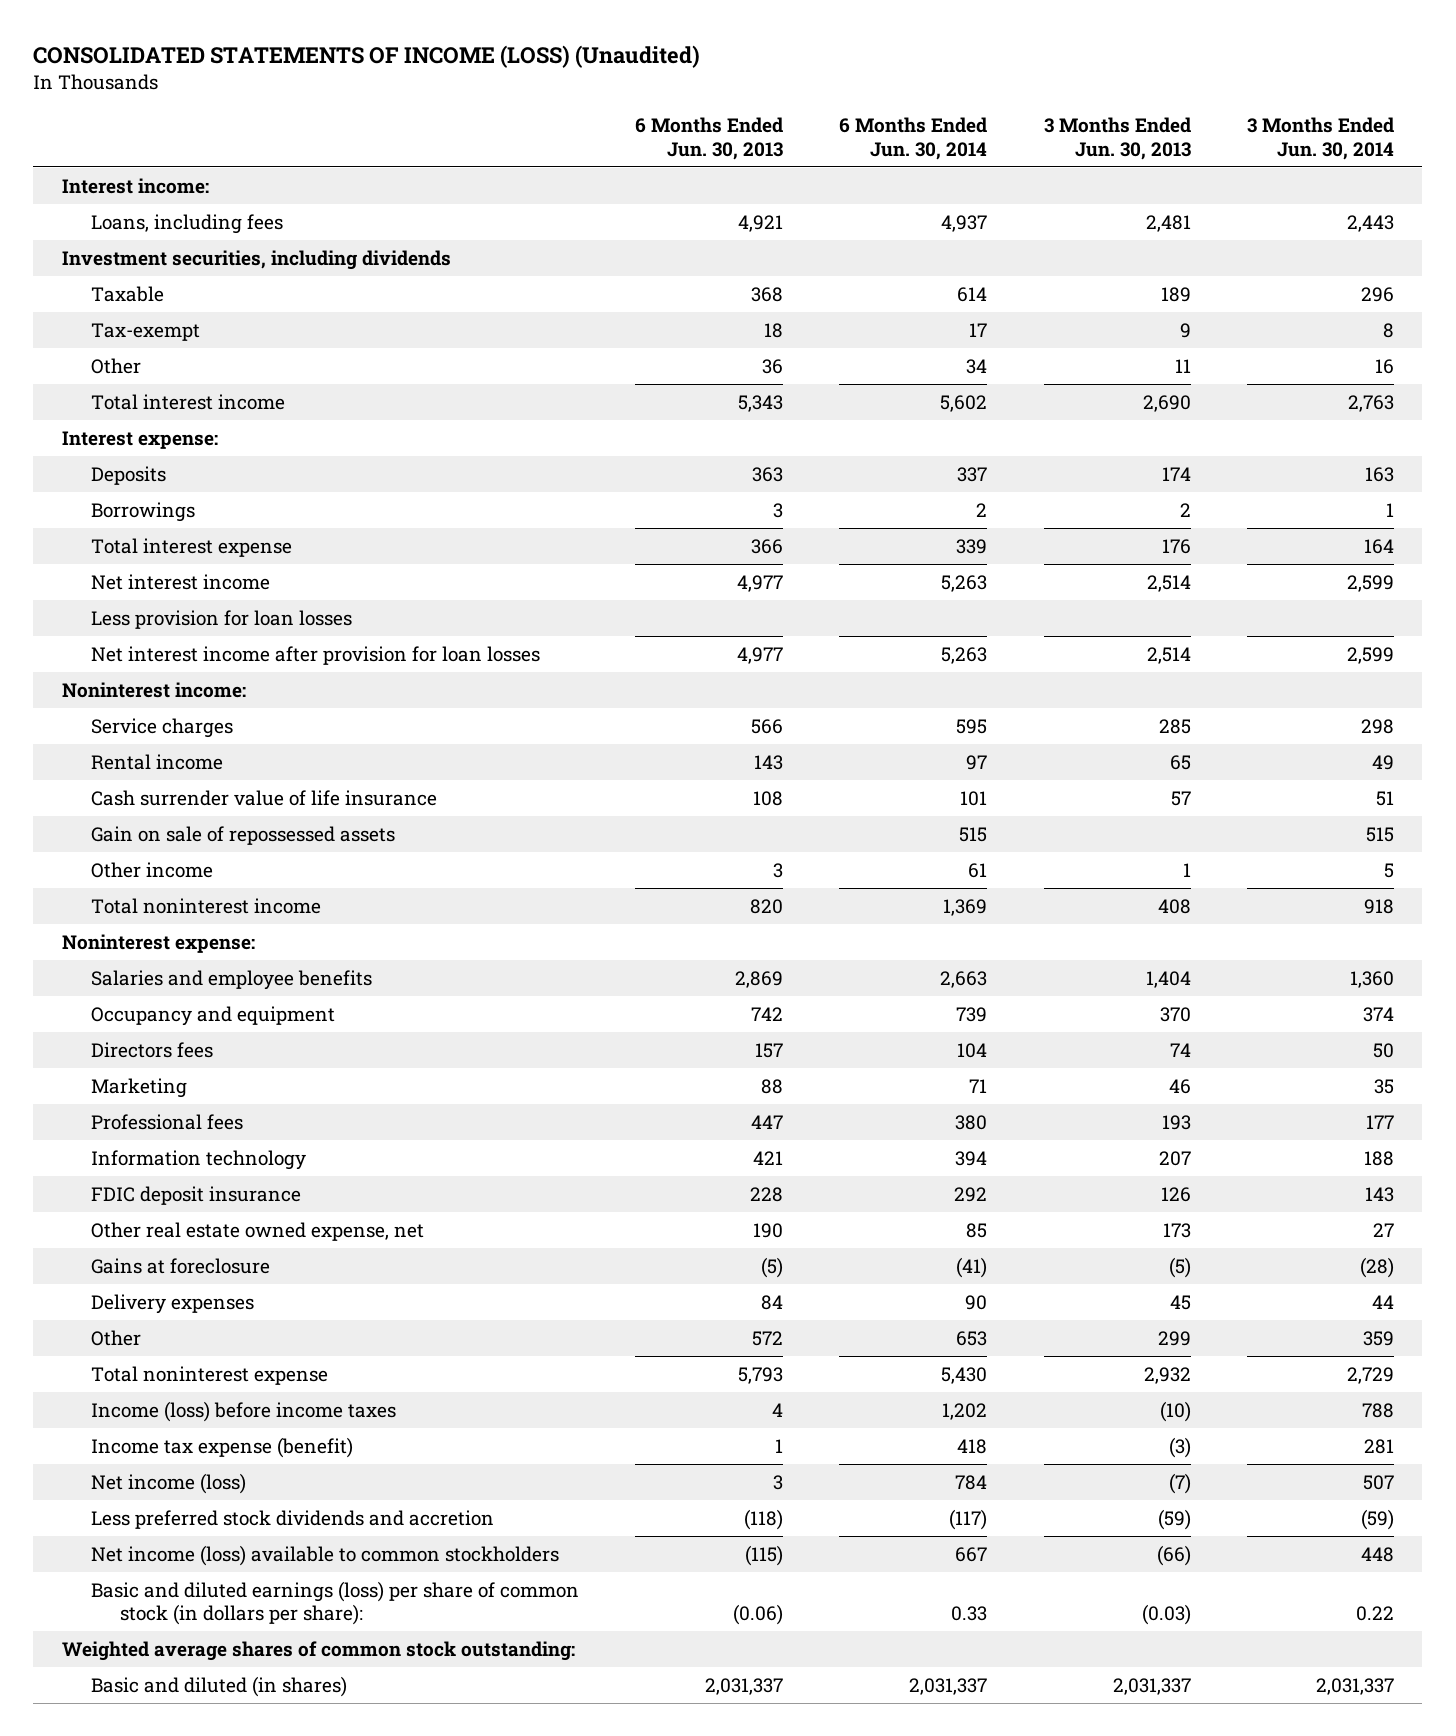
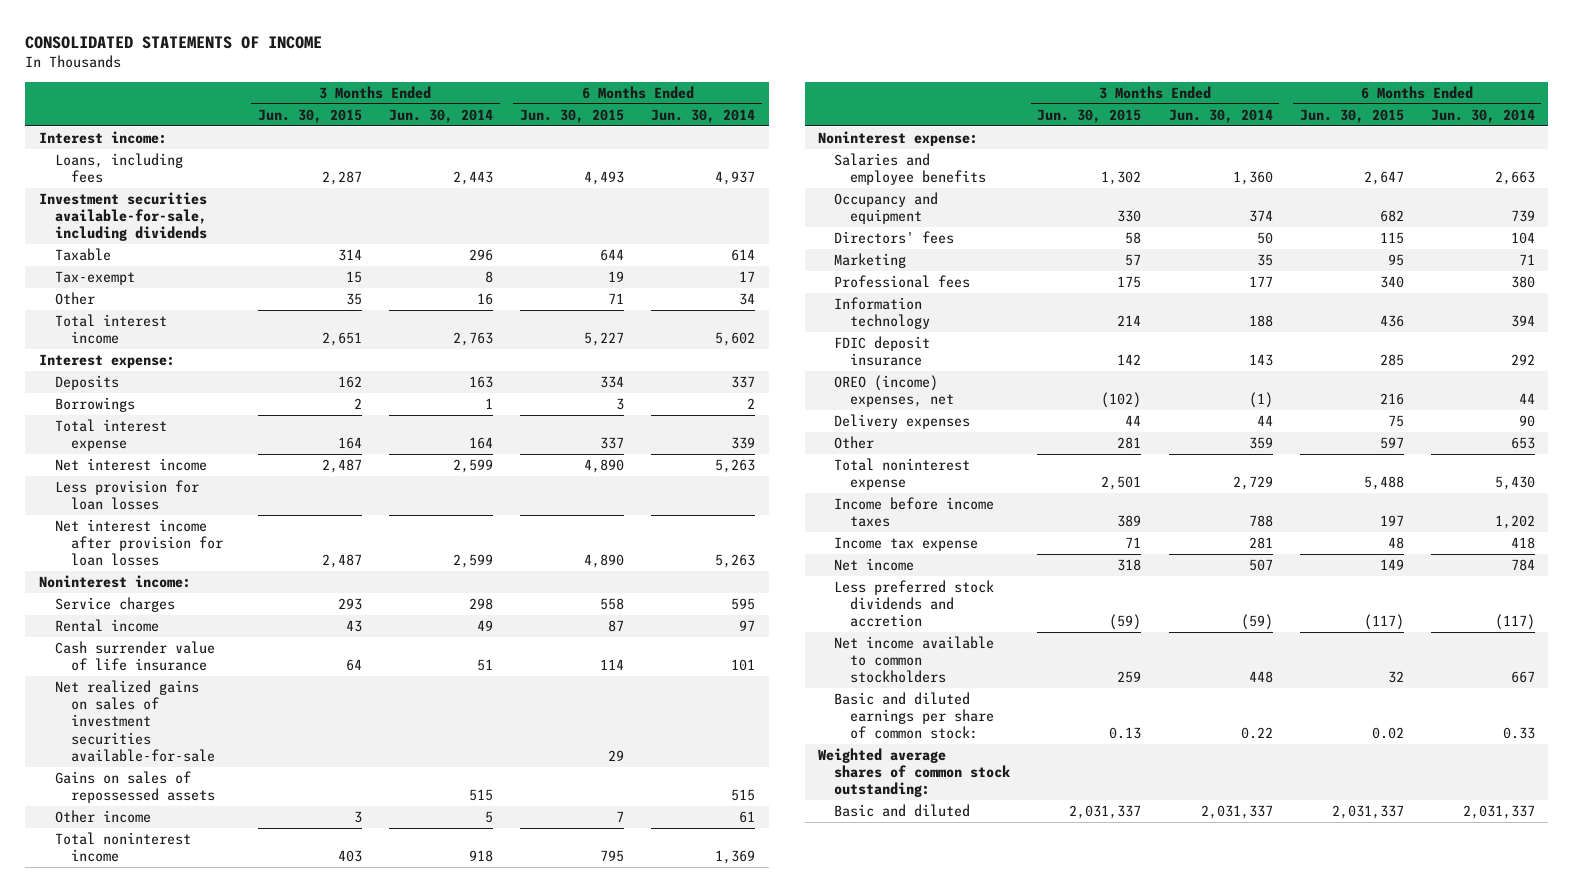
[33,44,701,68] CONSOLIDATED STATEMENTS OF INCOME (LOSS) (Unaudited) -> [25,35,323,49] CONSOLIDATED STATEMENTS OF INCOME
[635,117,784,160] 6 Months Ended Jun. 30, 2013 -> none
[1043,117,1191,160] 3 Months Ended Jun. 30, 2013 -> none
none -> [257,108,362,123] Jun. 30, 2015
none -> [520,108,625,123] Jun. 30, 2015
[61,249,451,270] Investment securities, including dividends -> [38,192,207,242] Investment securities available-for-sale, including dividends
none -> [54,680,215,762] Net realized gains on sales of investment securities available-for-sale
[90,825,395,845] Gain on sale of repossessed assets -> [54,771,215,804] Gains on sales of repossessed assets
[90,1041,213,1058] Directors fees -> [834,231,955,245] Directors' fees
[90,1221,424,1241] Other real estate owned expense, net -> none
[90,1257,270,1274] Gains at foreclosure -> none
none -> [834,375,955,408] OREO (income) expenses, net
[90,1400,396,1422] Income (loss) before income taxes -> [834,497,995,528] Income before income taxes
[90,1436,353,1458] Income tax expense (benefit) -> [834,537,979,552] Income tax expense
[90,1472,246,1494] Net income (loss) -> [834,558,915,572] Net income
[90,1544,559,1566] Net income (loss) available to common stockholders -> [834,636,995,684] Net income available to common stockholders
[90,1580,579,1625] Basic and diluted earnings (loss) per share of common stock (in dollars per share): -> [834,692,995,740] Basic and diluted earnings per share of common stock:
[90,1675,347,1697] Basic and diluted (in shares) -> [834,804,971,818] Basic and diluted

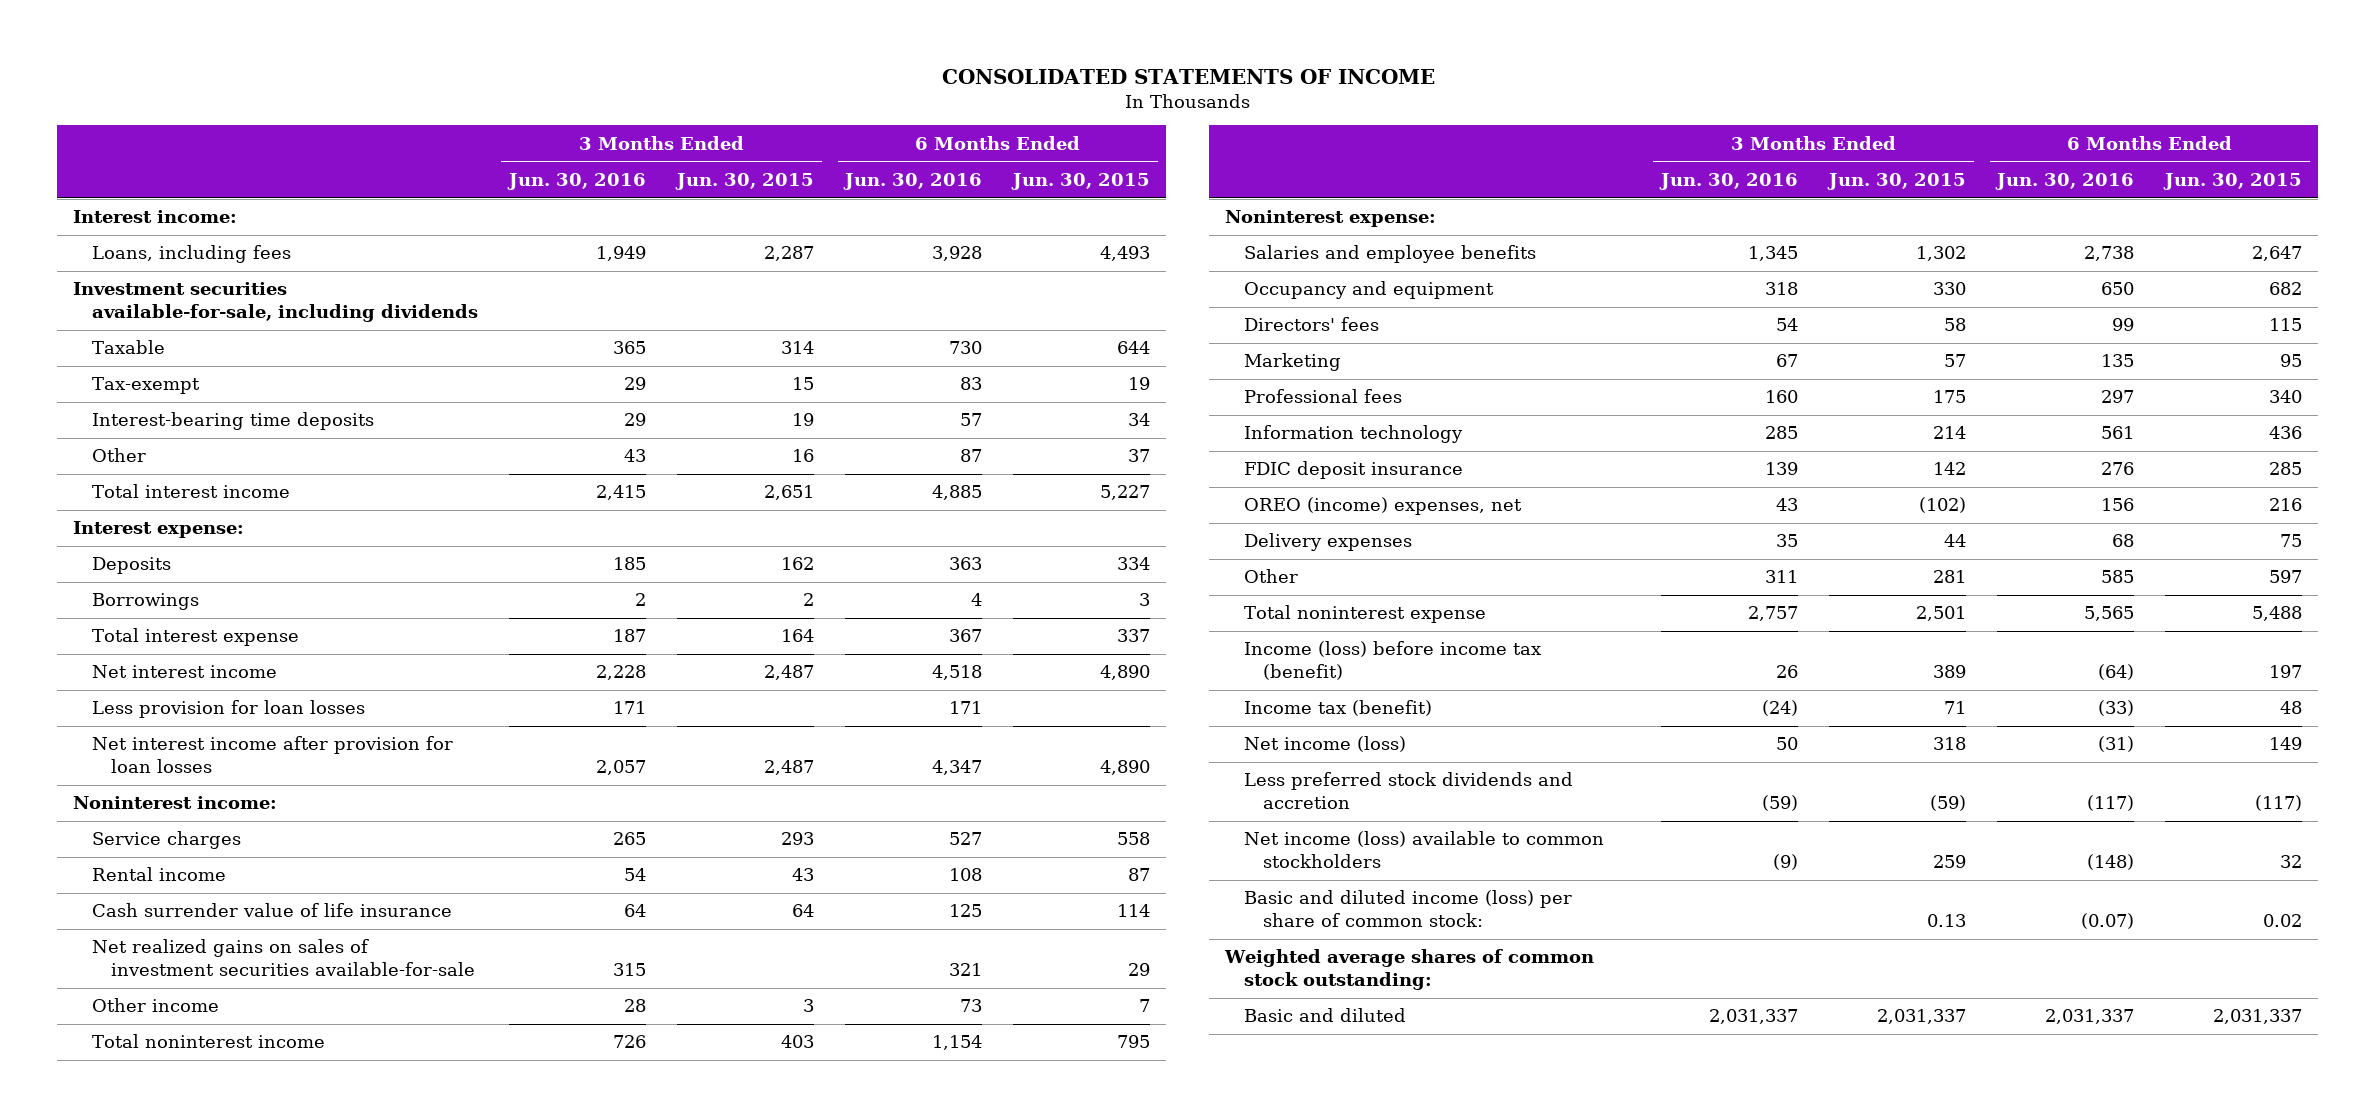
[388,108,493,123] Jun. 30, 2014 -> none
[651,108,756,123] Jun. 30, 2014 -> none
none -> [507,172,647,190] Jun. 30, 2016
none -> [843,172,983,190] Jun. 30, 2016
none -> [92,412,375,431] Interest-bearing time deposits
[345,293,362,306] 35 -> [792,449,815,463] 16
[608,293,625,305] 71 -> [1128,449,1151,463] 37
[54,771,215,804] Gains on sales of repossessed assets -> none
[834,497,995,528] Income before income taxes -> [1244,641,1542,680] Income (loss) before income tax (benefit)
[834,537,979,552] Income tax expense -> [1244,700,1433,717] Income tax (benefit)
[834,558,915,572] Net income -> [1244,736,1407,753] Net income (loss)
[834,636,995,684] Net income available to common stockholders -> [1244,831,1605,868] Net income (loss) available to common stockholders
[834,692,995,740] Basic and diluted earnings per share of common stock: -> [1244,890,1573,927] Basic and diluted income (loss) per share of common stock:

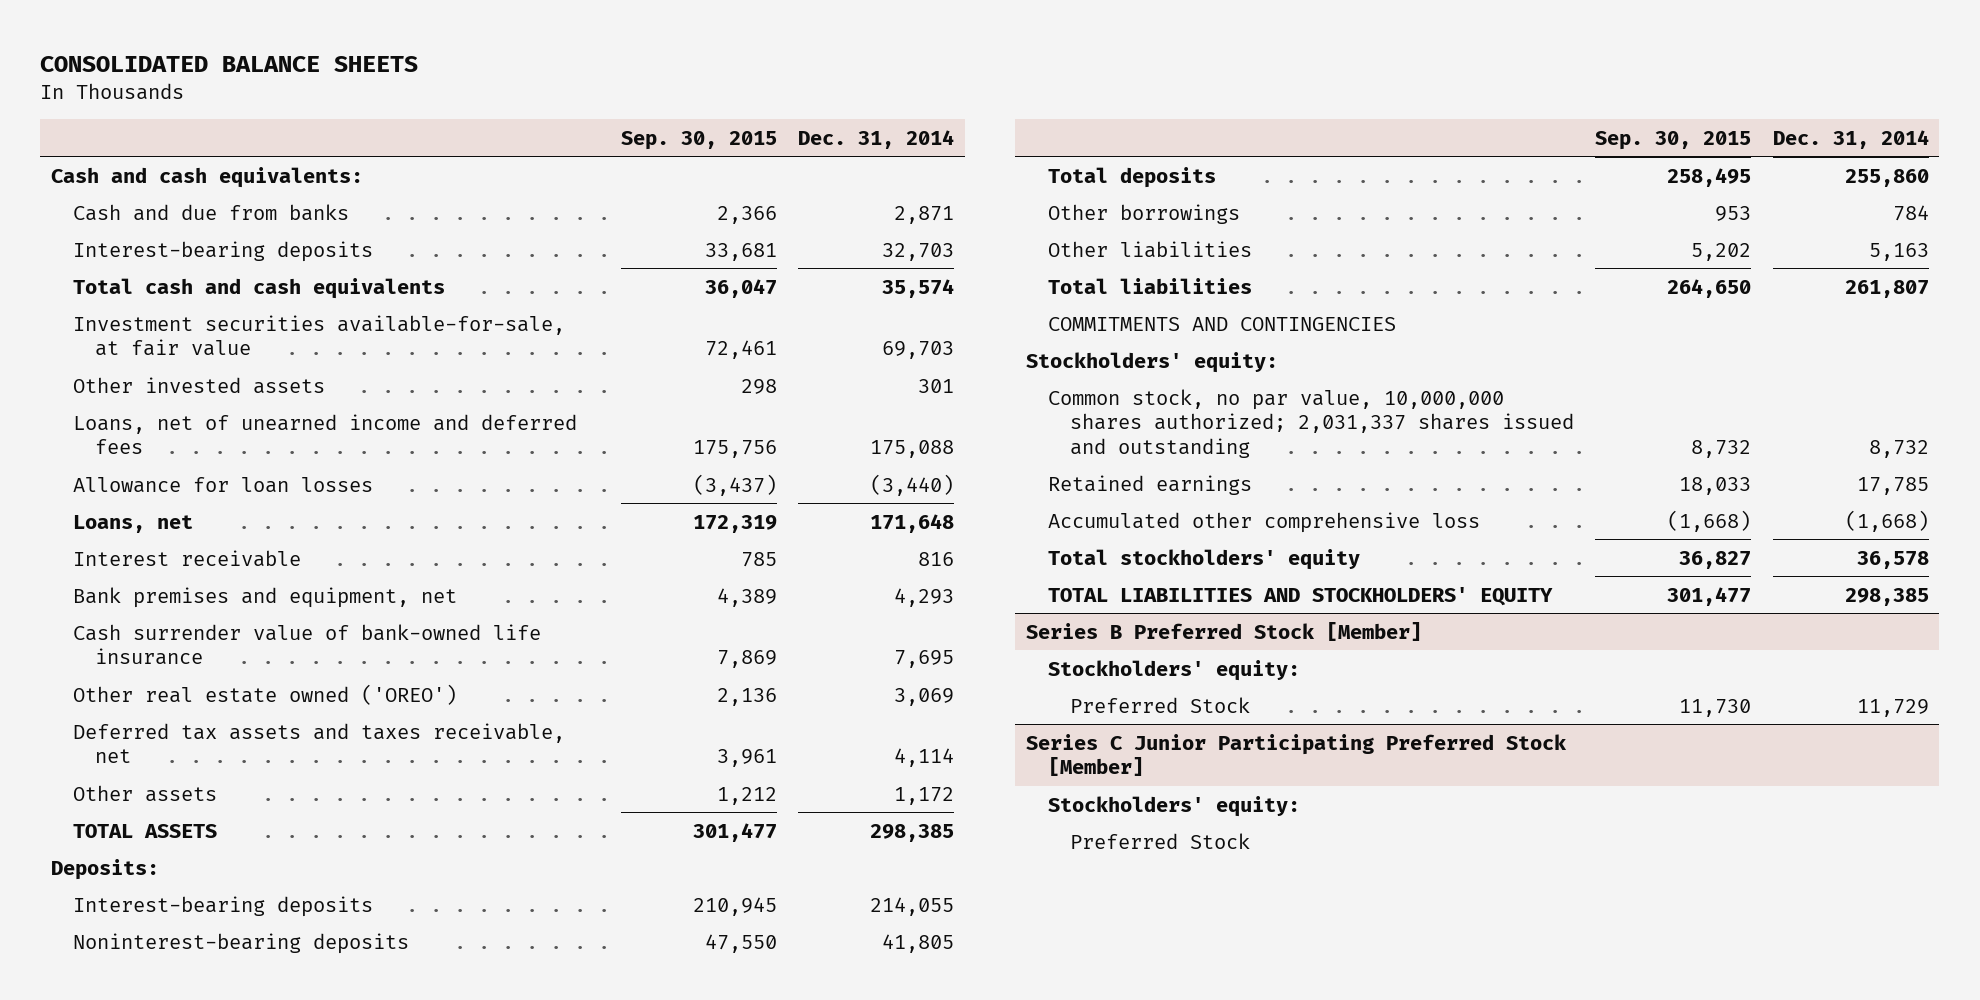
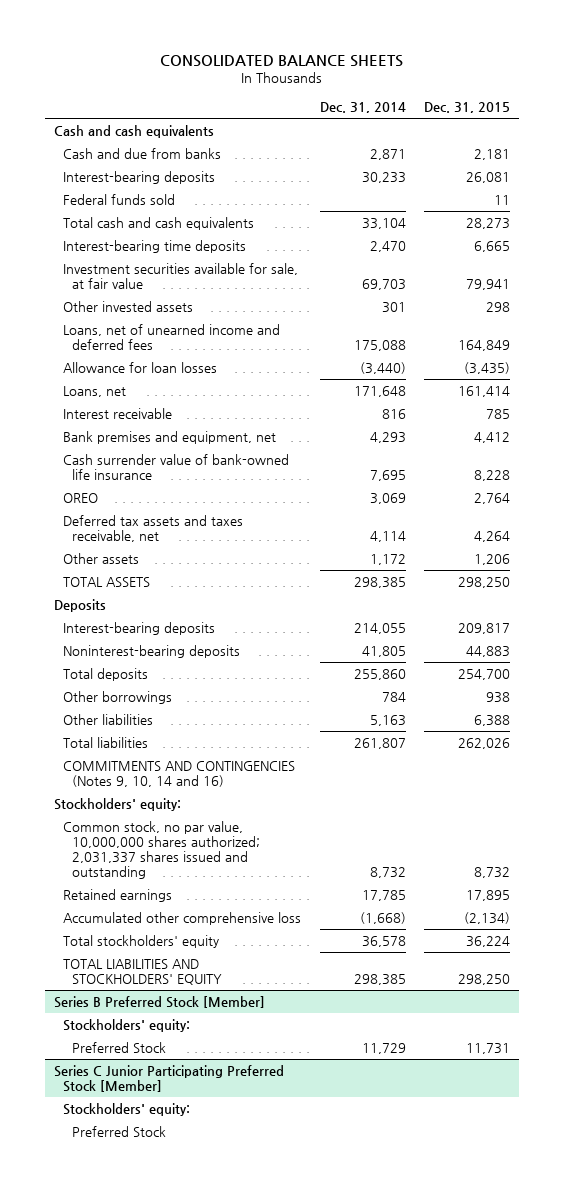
[620,130,777,150] Sep. 30, 2015 -> none
none -> [424,101,511,113] Dec. 31, 2015
[51,166,364,188] Cash and cash equivalents: -> [54,125,215,139] Cash and cash equivalents
[882,242,955,261] 32,703 -> [361,172,406,184] 30,233
none -> [63,194,176,206] Federal funds sold
[882,278,955,298] 35,574 -> [361,218,406,230] 33,104
none -> [63,240,247,254] Interest-bearing time deposits
[73,314,566,357] Investment securities available-for-sale, at fair value -> [63,263,299,289] Investment securities available for sale, at fair value
[73,683,458,705] Other real estate owned ('OREO') -> [63,493,99,504] OREO
[51,858,160,880] Deposits: -> [54,599,107,613] Deposits
[1047,316,1396,331] COMMITMENTS AND CONTINGENCIES -> [63,761,296,787] COMMITMENTS AND CONTINGENCIES (Notes 9, 10, 14 and 16)

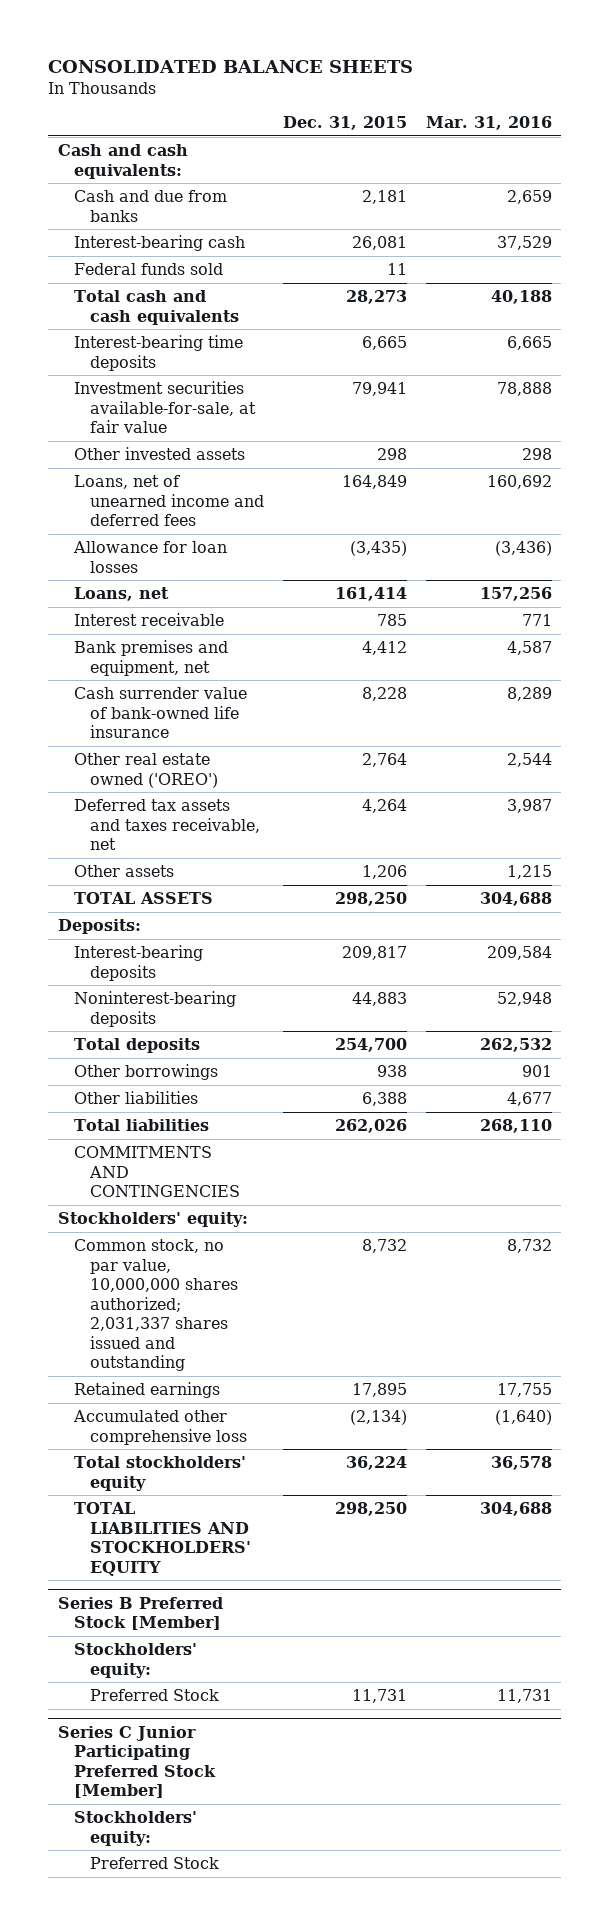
[319,101,406,113] Dec. 31, 2014 -> none
none -> [425,116,552,131] Mar. 31, 2016
[54,125,215,139] Cash and cash equivalents -> [57,144,188,179] Cash and cash equivalents:
[63,171,216,185] Interest-bearing deposits -> [73,235,245,252] Interest-bearing cash
[63,263,299,289] Investment securities available for sale, at fair value -> [73,381,256,434] Investment securities available-for-sale, at fair value
[63,493,99,504] OREO -> [73,753,218,788] Other real estate owned ('OREO')
[54,599,107,613] Deposits -> [57,919,141,935] Deposits:
[63,761,296,787] COMMITMENTS AND CONTINGENCIES (Notes 9, 10, 14 and 16) -> [73,1146,240,1198] COMMITMENTS AND CONTINGENCIES

